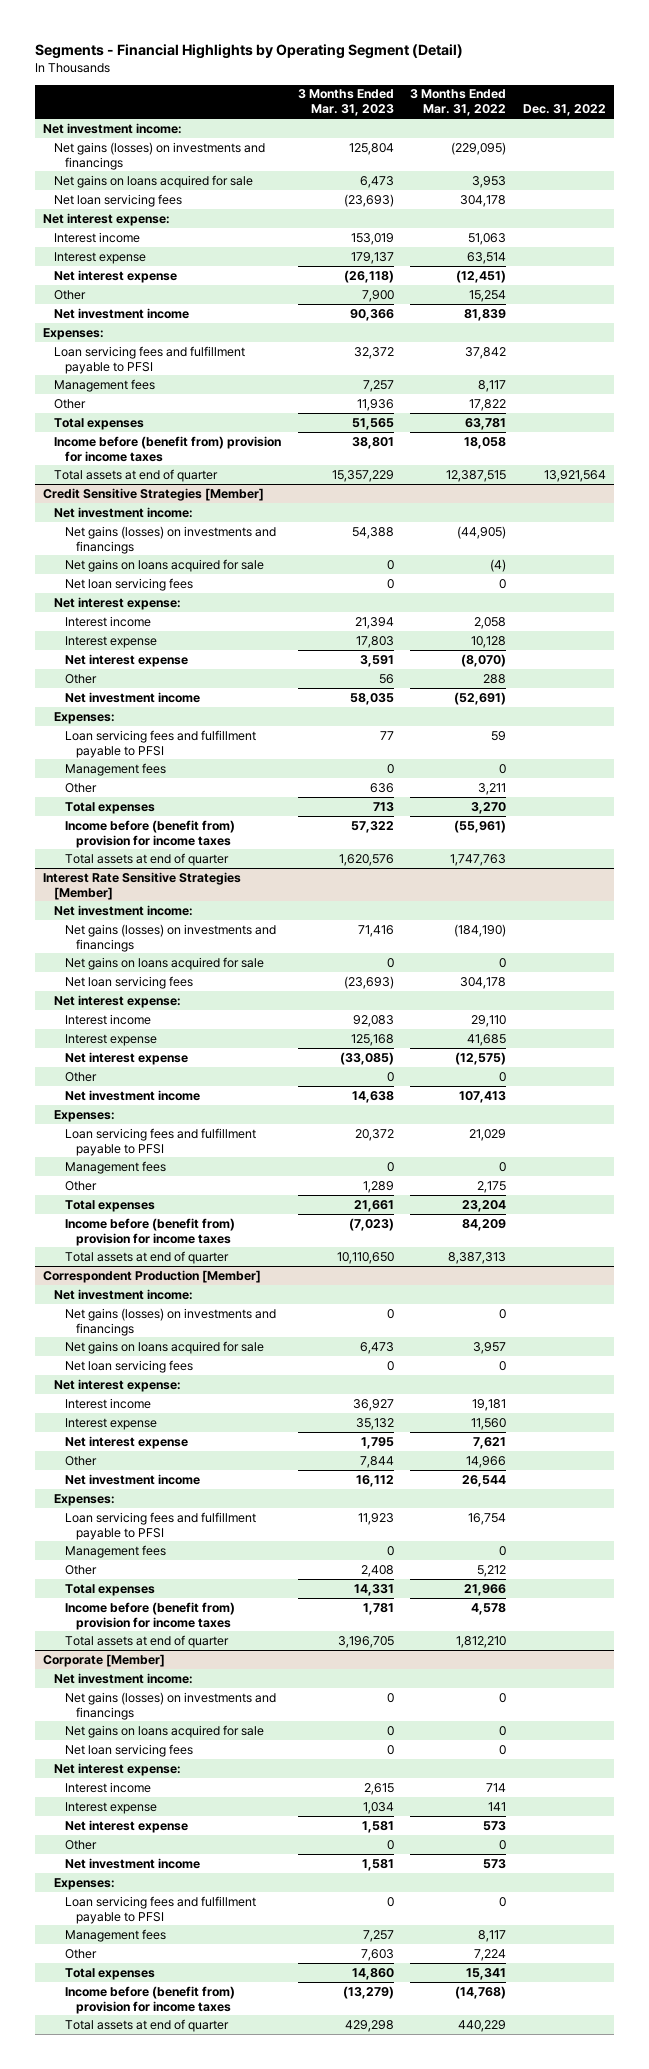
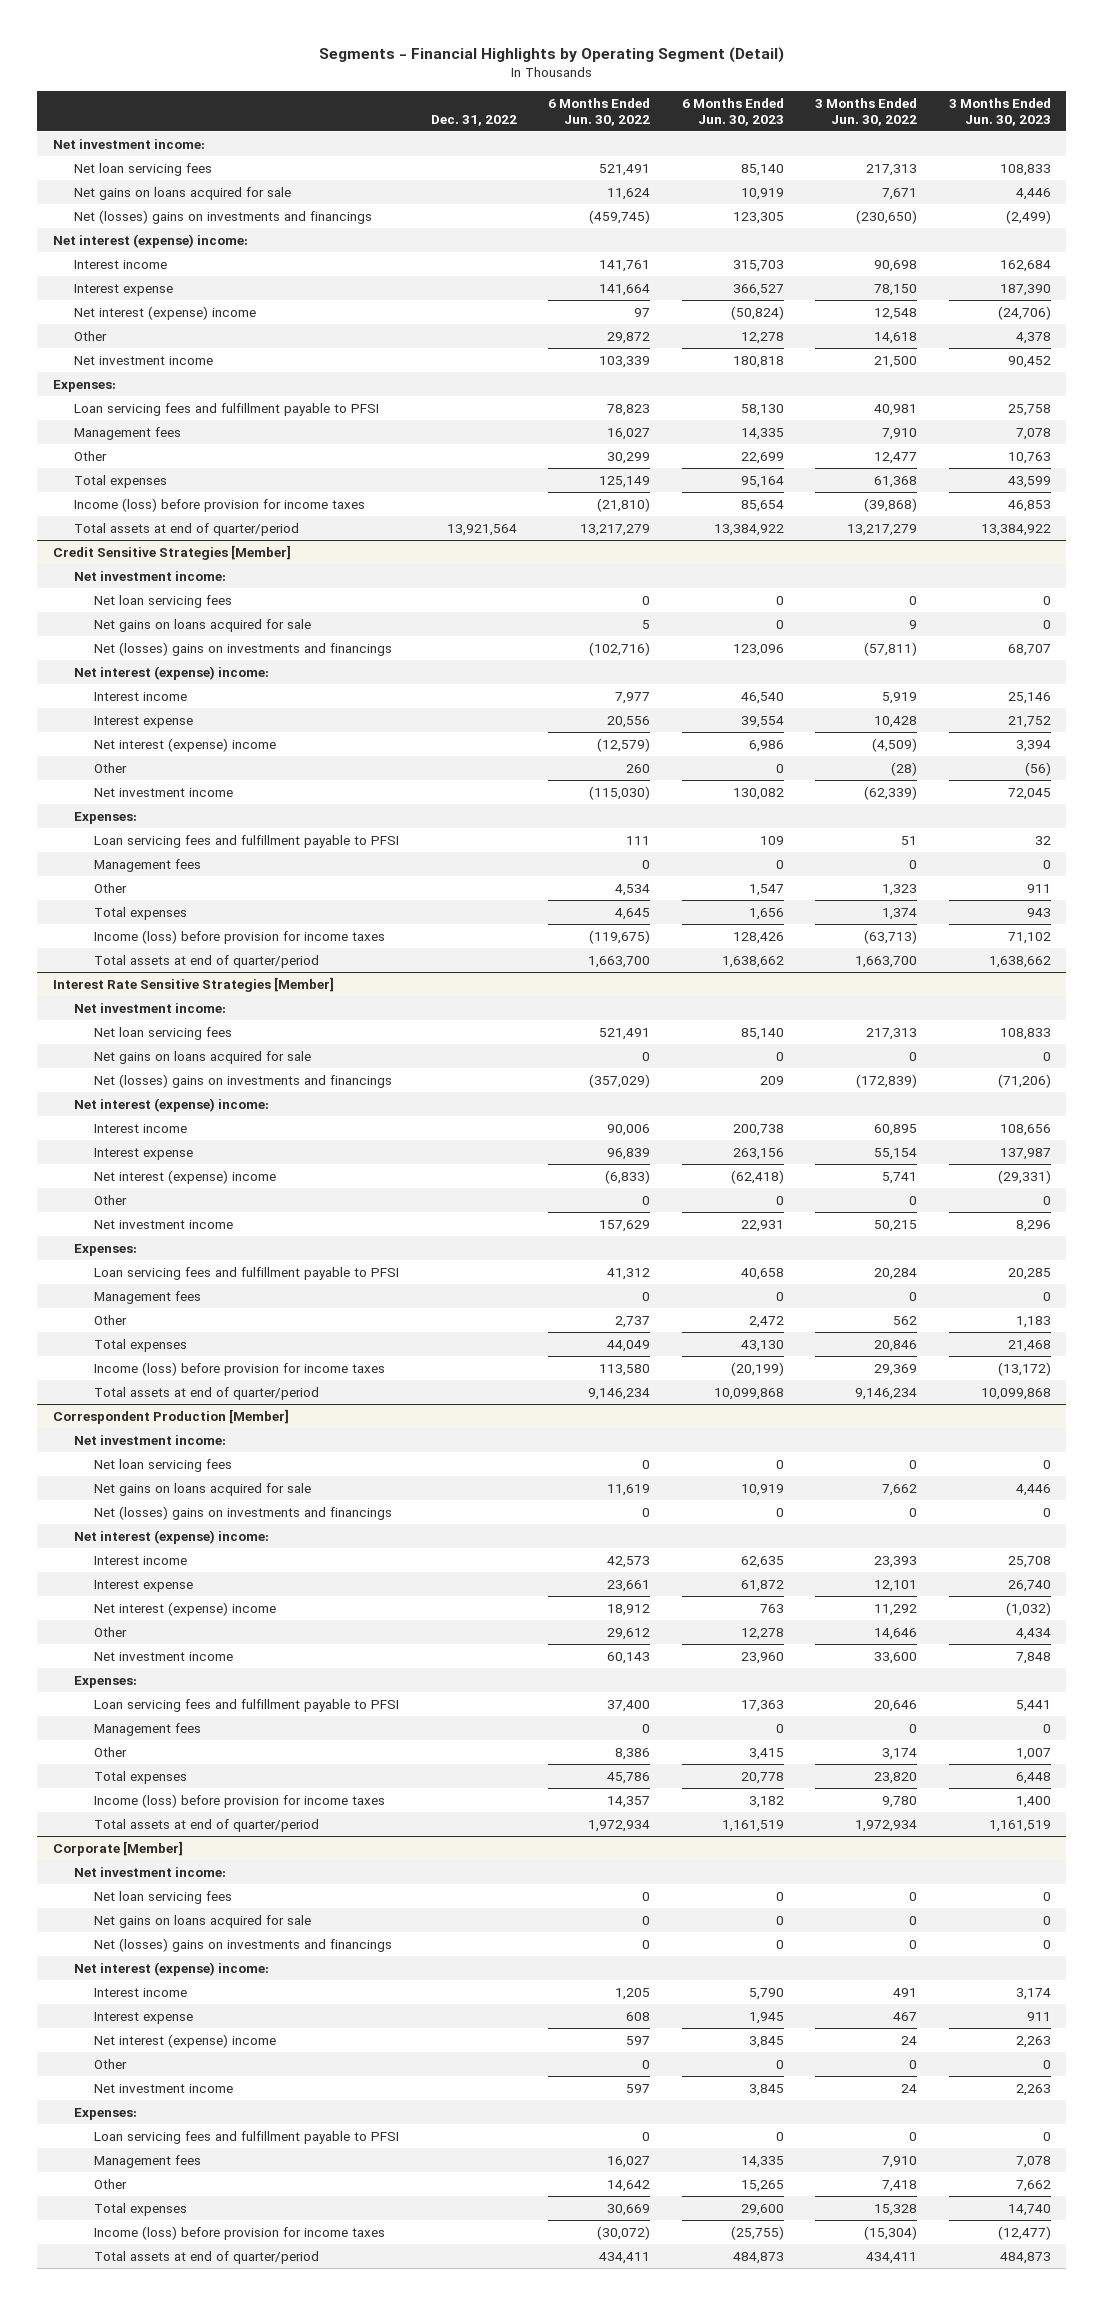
[297,89,394,117] 3 Months Ended Mar. 31, 2023 -> none
[410,89,507,117] 3 Months Ended Mar. 31, 2022 -> none
none -> [548,97,651,126] 6 Months Ended Jun. 30, 2022
none -> [681,97,784,126] 6 Months Ended Jun. 30, 2023
none -> [815,97,918,126] 3 Months Ended Jun. 30, 2022
none -> [948,97,1051,126] 3 Months Ended Jun. 30, 2023
[54,141,266,170] Net gains (losses) on investments and financings -> none
[54,174,254,188] Net gains on loans acquired for sale -> [73,186,291,200] Net gains on loans acquired for sale
none -> [73,209,372,224] Net (losses) gains on investments and financings
[43,212,171,226] Net interest expense: -> [53,233,249,248] Net interest (expense) income:
[54,269,178,283] Net interest expense -> [73,305,256,320] Net interest (expense) income
[54,435,282,462] Income before (benefit from) provision for income taxes -> [73,497,365,512] Income (loss) before provision for income taxes
[54,468,219,482] Total assets at end of quarter -> [73,522,299,536] Total assets at end of quarter/period
[64,525,276,554] Net gains (losses) on investments and financings -> none
[64,558,264,572] Net gains on loans acquired for sale -> [94,618,312,632] Net gains on loans acquired for sale
none -> [94,641,393,656] Net (losses) gains on investments and financings
[54,596,182,610] Net interest expense: -> [73,665,269,680] Net interest (expense) income:
[64,653,188,667] Net interest expense -> [94,737,277,752] Net interest (expense) income
[64,819,235,848] Income before (benefit from) provision for income taxes -> [94,929,386,944] Income (loss) before provision for income taxes
[64,852,229,866] Total assets at end of quarter -> [94,954,320,968] Total assets at end of quarter/period
[64,923,276,952] Net gains (losses) on investments and financings -> none
[64,956,264,970] Net gains on loans acquired for sale -> [94,1050,312,1064] Net gains on loans acquired for sale
none -> [94,1073,393,1088] Net (losses) gains on investments and financings
[54,994,182,1008] Net interest expense: -> [73,1097,269,1112] Net interest (expense) income:
[64,1051,188,1065] Net interest expense -> [94,1169,277,1184] Net interest (expense) income
[64,1217,235,1246] Income before (benefit from) provision for income taxes -> [94,1361,386,1376] Income (loss) before provision for income taxes
[64,1250,229,1264] Total assets at end of quarter -> [94,1386,320,1400] Total assets at end of quarter/period
[64,1307,276,1336] Net gains (losses) on investments and financings -> none
[64,1340,264,1354] Net gains on loans acquired for sale -> [94,1482,312,1496] Net gains on loans acquired for sale
none -> [94,1505,393,1520] Net (losses) gains on investments and financings
[54,1378,182,1392] Net interest expense: -> [73,1529,269,1544] Net interest (expense) income:
[64,1435,188,1449] Net interest expense -> [94,1601,277,1616] Net interest (expense) income
[64,1601,235,1630] Income before (benefit from) provision for income taxes -> [94,1793,386,1808] Income (loss) before provision for income taxes
[64,1634,229,1648] Total assets at end of quarter -> [94,1818,320,1832] Total assets at end of quarter/period
[64,1691,276,1720] Net gains (losses) on investments and financings -> none
[64,1724,264,1738] Net gains on loans acquired for sale -> [94,1914,312,1928] Net gains on loans acquired for sale
none -> [94,1937,393,1952] Net (losses) gains on investments and financings
[54,1762,182,1776] Net interest expense: -> [73,1961,269,1976] Net interest (expense) income:
[64,1819,188,1833] Net interest expense -> [94,2033,277,2048] Net interest (expense) income
[64,1985,235,2014] Income before (benefit from) provision for income taxes -> [94,2225,386,2240] Income (loss) before provision for income taxes
[64,2018,229,2032] Total assets at end of quarter -> [94,2250,320,2264] Total assets at end of quarter/period

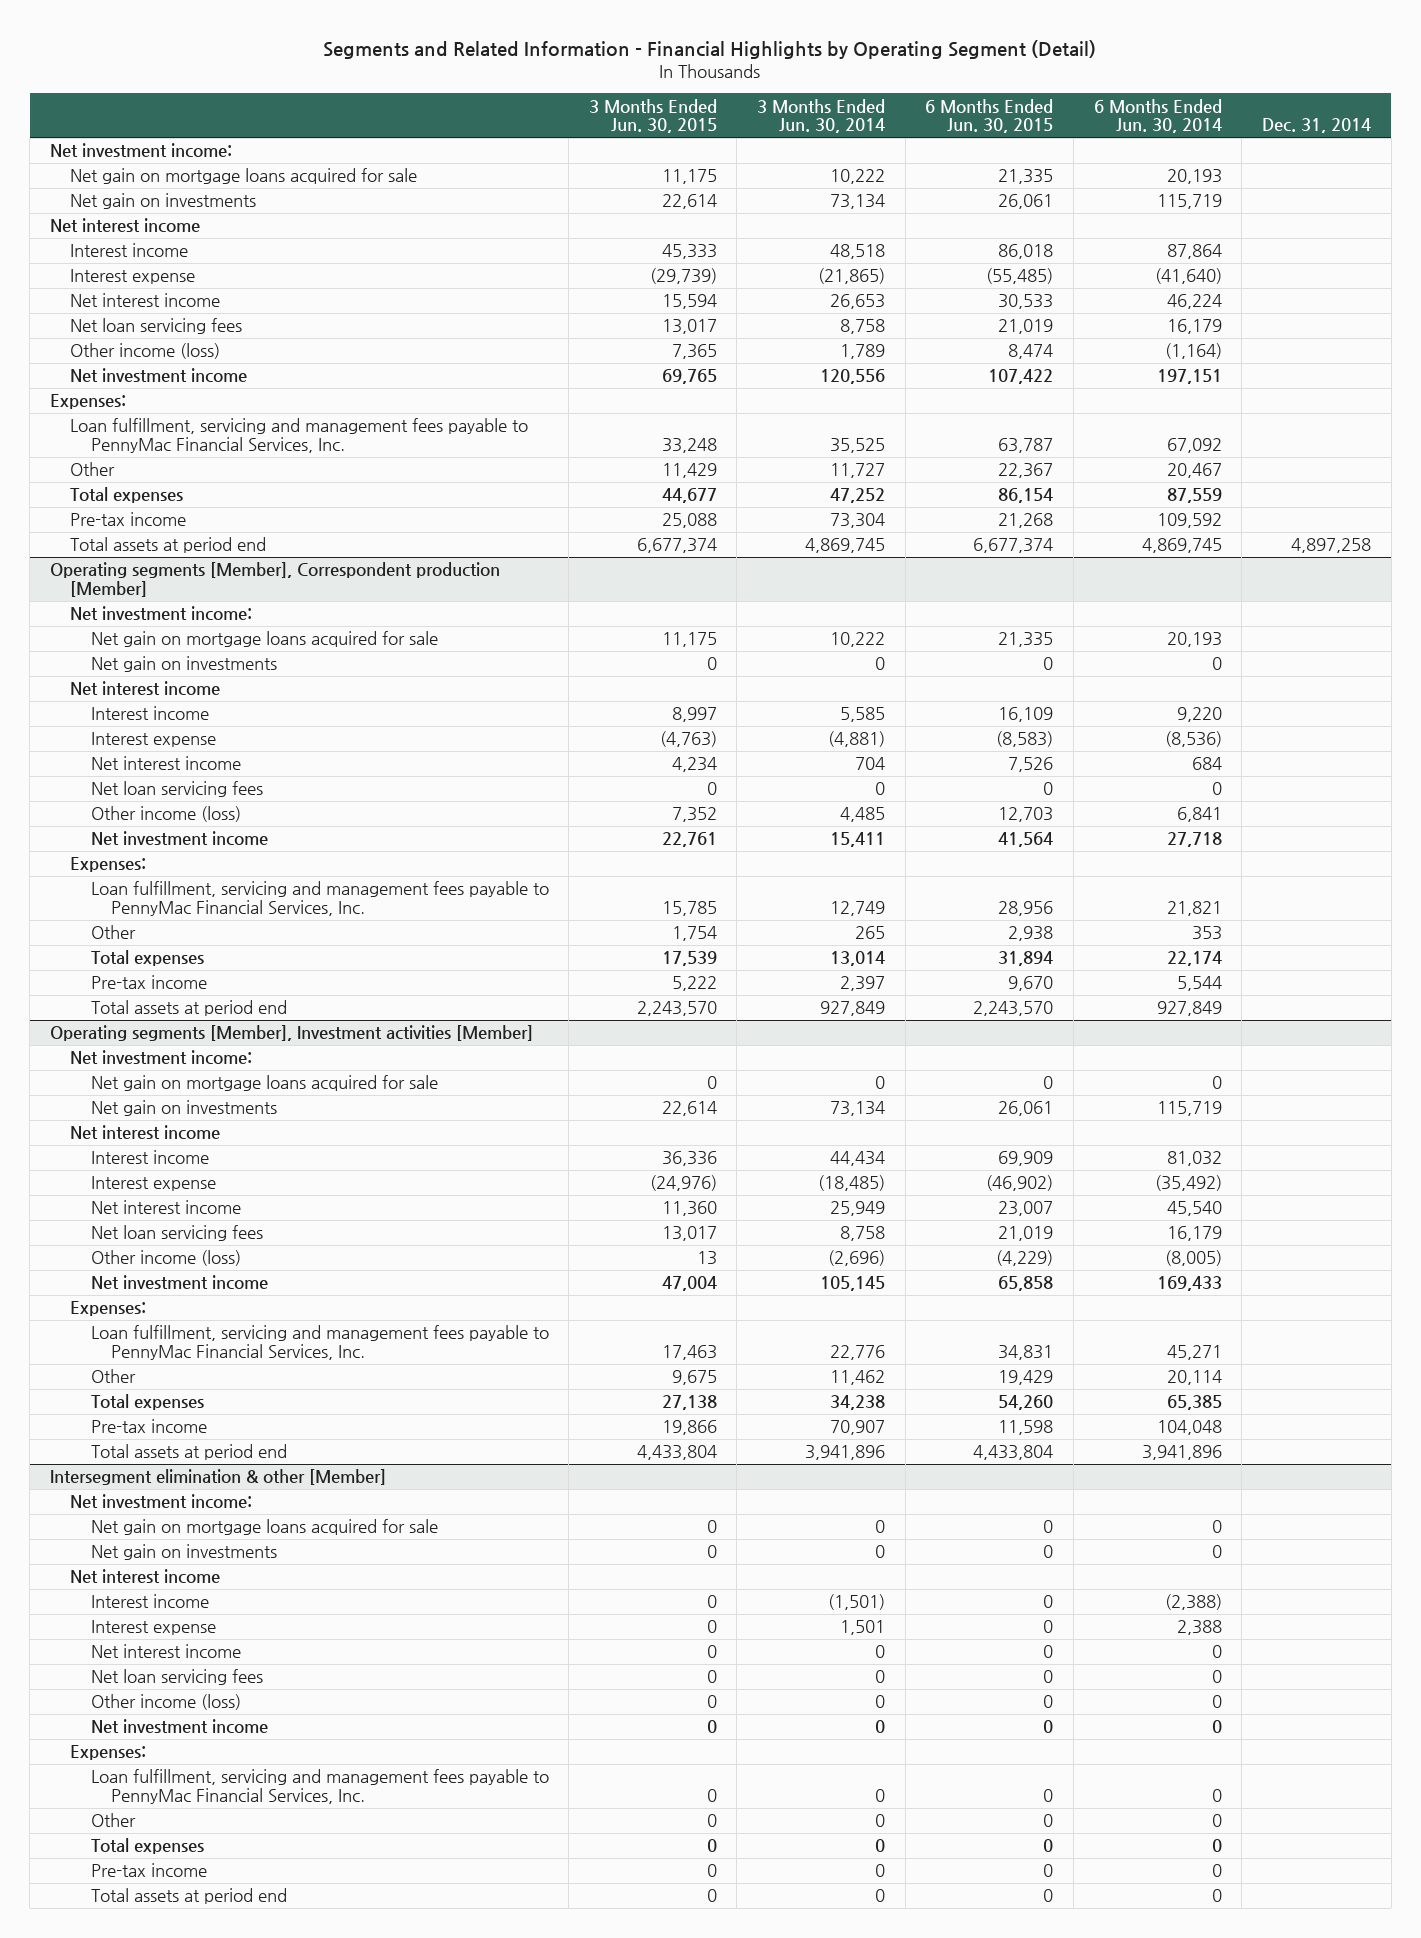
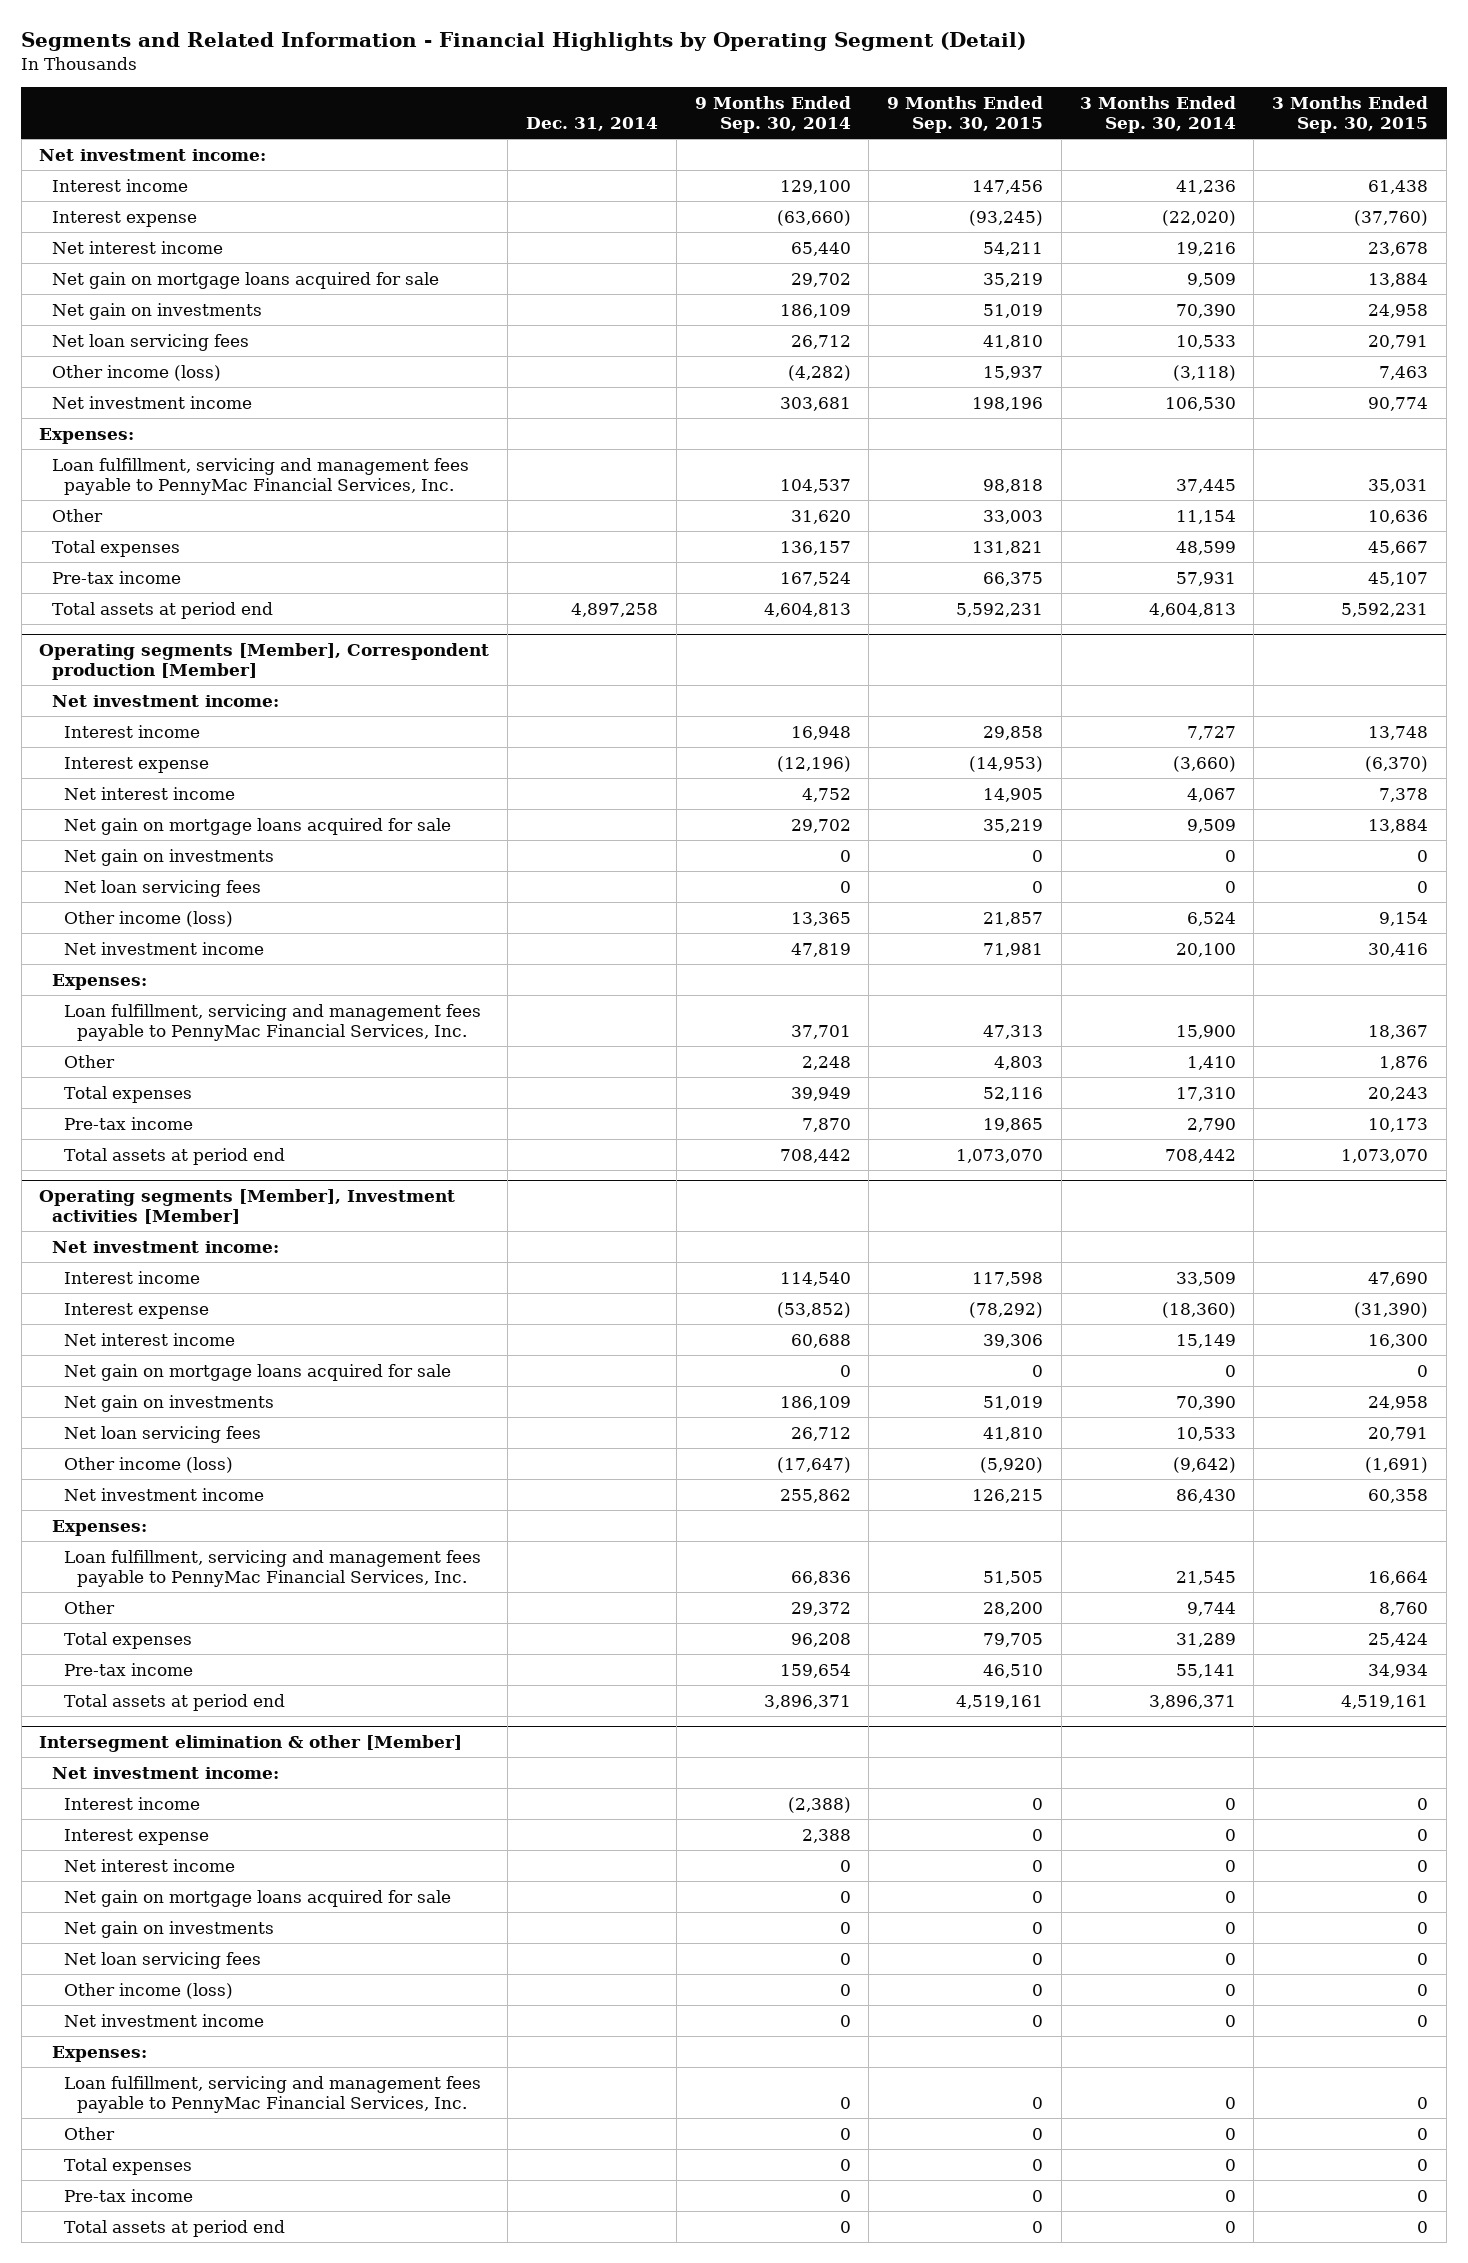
[588,98,717,134] 3 Months Ended Jun. 30, 2015 -> none
[757,98,886,134] 3 Months Ended Jun. 30, 2014 -> none
[925,98,1054,134] 6 Months Ended Jun. 30, 2015 -> none
[1093,98,1222,134] 6 Months Ended Jun. 30, 2014 -> none
none -> [694,95,851,133] 9 Months Ended Sep. 30, 2014
none -> [887,95,1044,133] 9 Months Ended Sep. 30, 2015
none -> [1079,95,1236,133] 3 Months Ended Sep. 30, 2014
none -> [1272,95,1429,133] 3 Months Ended Sep. 30, 2015
[49,218,200,234] Net interest income -> none
[70,168,418,185] Net gain on mortgage loans acquired for sale -> [51,271,439,289] Net gain on mortgage loans acquired for sale
[70,193,257,210] Net gain on investments -> [51,302,262,320] Net gain on investments
[70,681,221,697] Net interest income -> none
[90,631,438,648] Net gain on mortgage loans acquired for sale -> [64,817,452,835] Net gain on mortgage loans acquired for sale
[90,656,277,673] Net gain on investments -> [64,848,275,866] Net gain on investments
[70,1125,221,1141] Net interest income -> none
[90,1075,438,1092] Net gain on mortgage loans acquired for sale -> [64,1363,452,1381] Net gain on mortgage loans acquired for sale
[90,1100,277,1117] Net gain on investments -> [64,1394,275,1412] Net gain on investments
[70,1569,221,1585] Net interest income -> none
[90,1519,438,1536] Net gain on mortgage loans acquired for sale -> [64,1889,452,1907] Net gain on mortgage loans acquired for sale
[90,1544,277,1561] Net gain on investments -> [64,1920,275,1938] Net gain on investments

